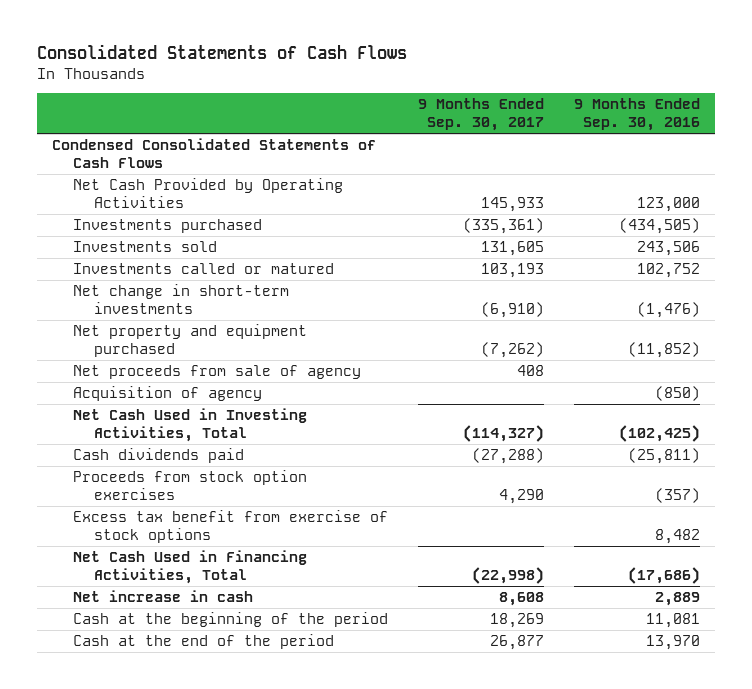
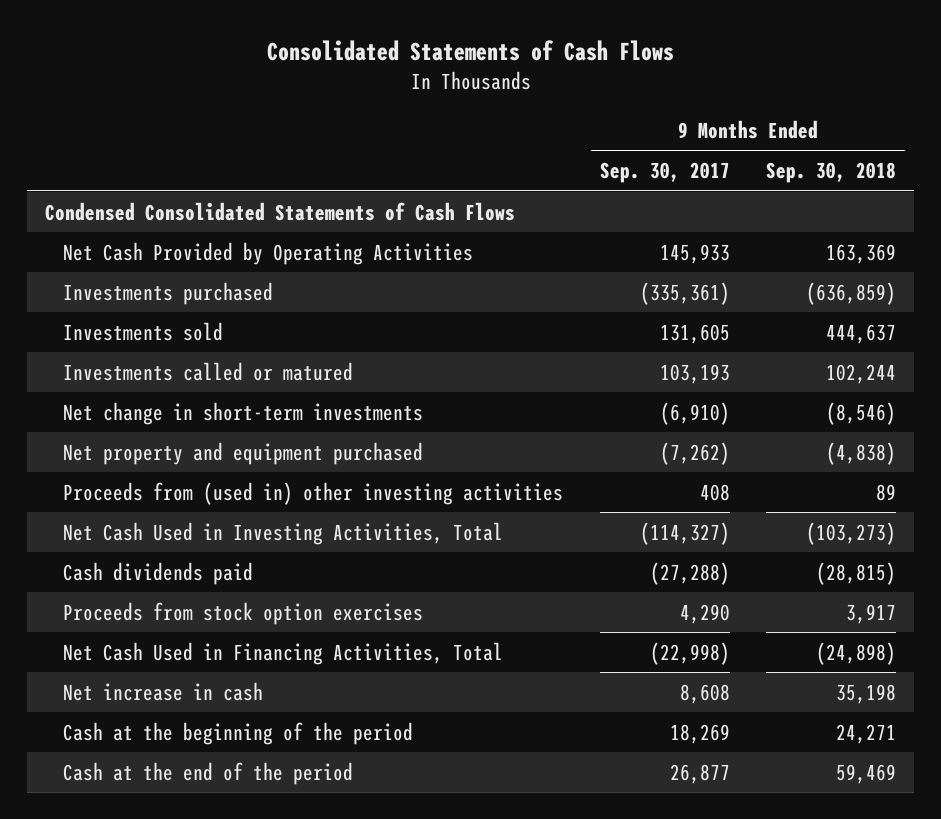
[574,98,701,132] 9 Months Ended Sep. 30, 2016 -> none
none -> [765,162,896,184] Sep. 30, 2018
[72,365,361,380] Net proceeds from sale of agency -> none
[72,386,262,402] Acquisition of agency -> none
none -> [63,481,564,505] Proceeds from (used in) other investing activities
[72,510,388,544] Excess tax benefit from exercise of stock options -> none

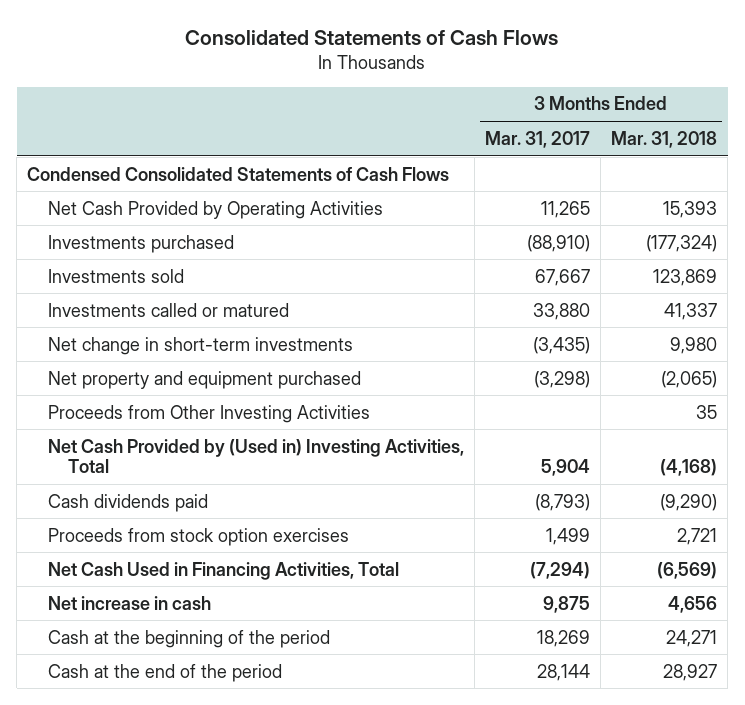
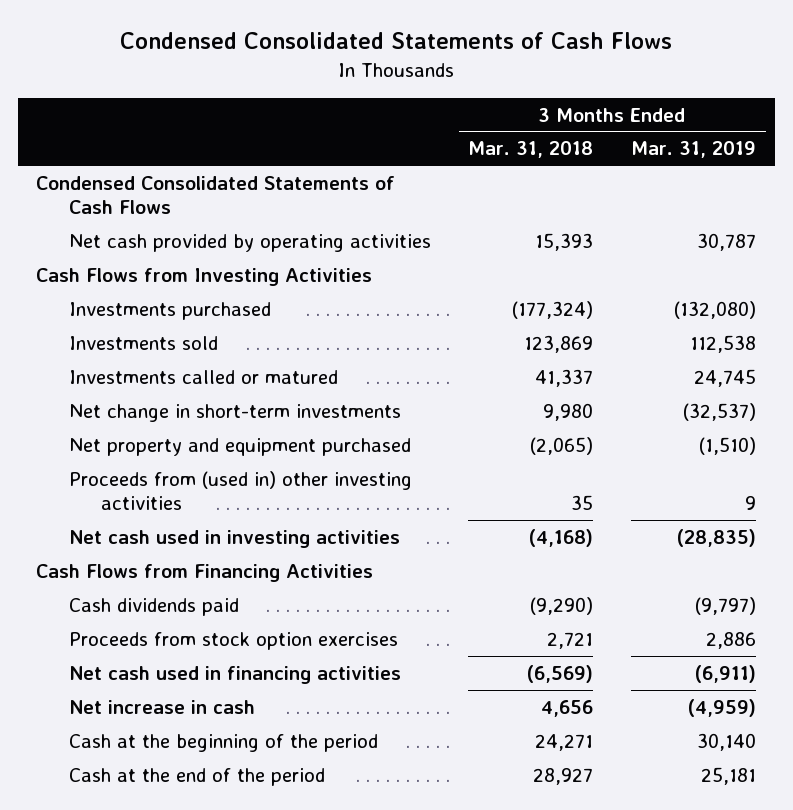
[185,29,559,45] Consolidated Statements of Cash Flows -> [120,32,673,50] Condensed Consolidated Statements of Cash Flows
[485,130,591,148] Mar. 31, 2017 -> none
none -> [631,141,757,159] Mar. 31, 2019
[47,200,383,219] Net Cash Provided by Operating Activities -> [68,233,431,252] Net cash provided by operating activities
none -> [36,267,373,286] Cash Flows from Investing Activities
[47,404,370,423] Proceeds from Other Investing Activities -> [68,470,412,511] Proceeds from (used in) other investing activities
[47,438,464,474] Net Cash Provided by (Used in) Investing Activities, Total -> [68,529,400,548] Net cash used in investing activities
none -> [36,563,374,582] Cash Flows from Financing Activities
[47,561,399,580] Net Cash Used in Financing Activities, Total -> [68,665,401,684] Net cash used in financing activities

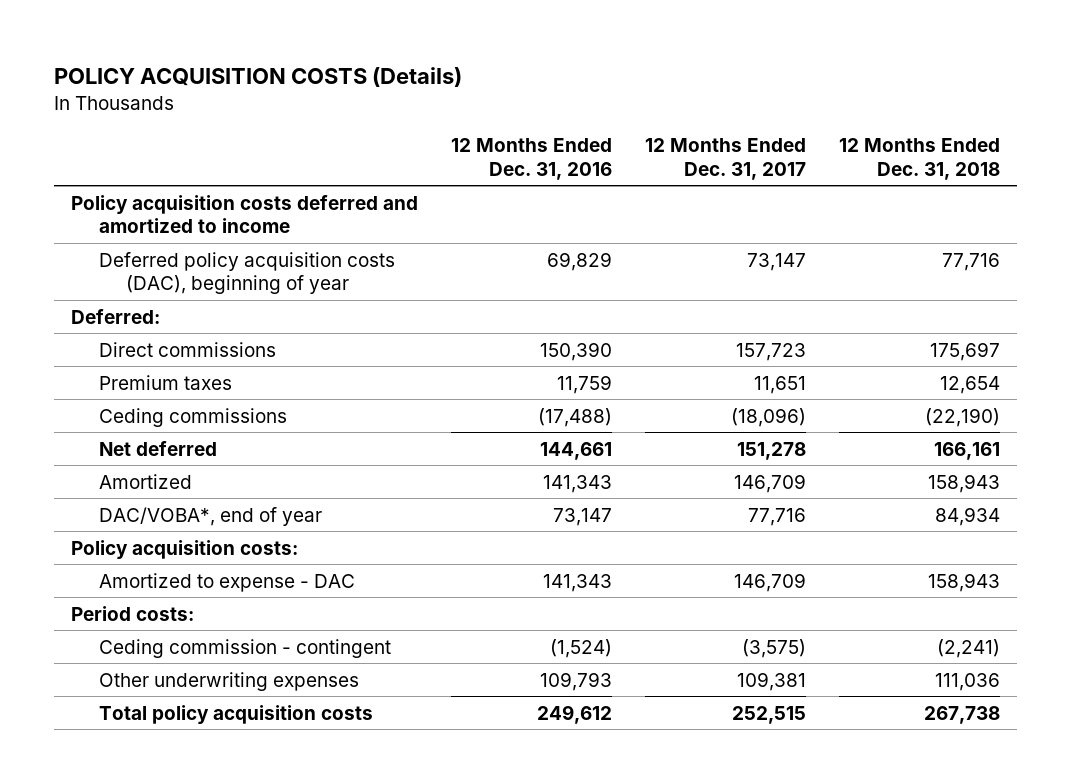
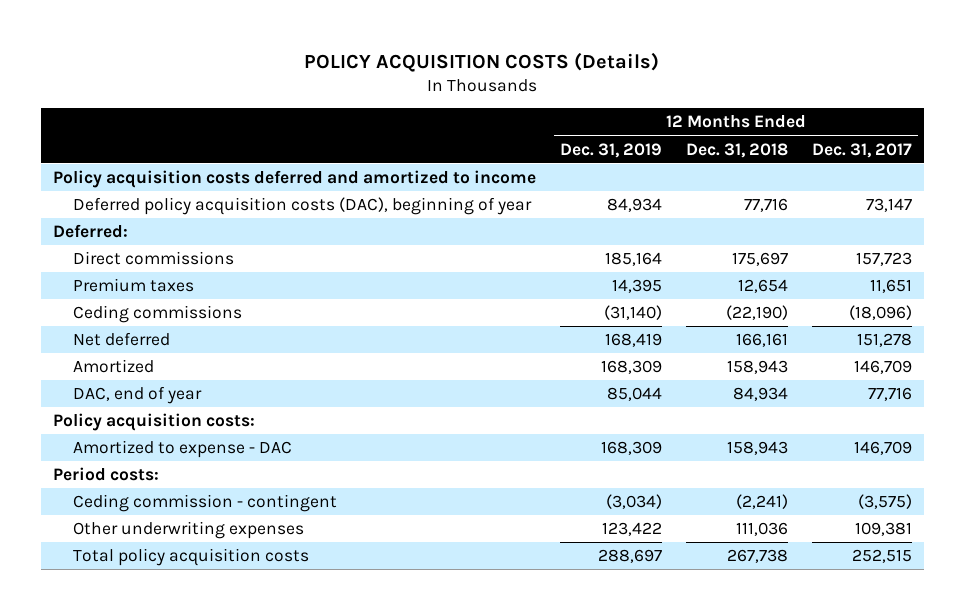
[451,138,613,180] 12 Months Ended Dec. 31, 2016 -> none
none -> [559,142,662,158] Dec. 31, 2019
[98,506,322,526] DAC/VOBA*, end of year -> [72,386,202,405] DAC, end of year

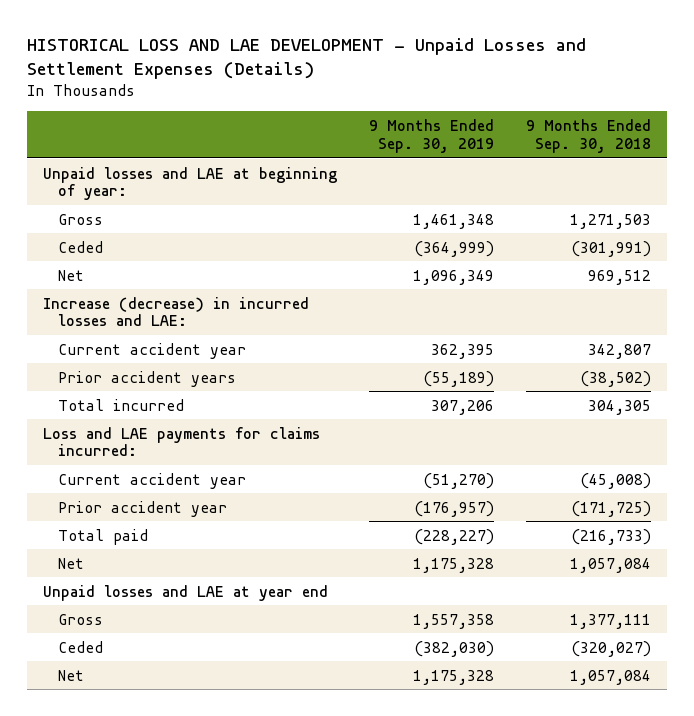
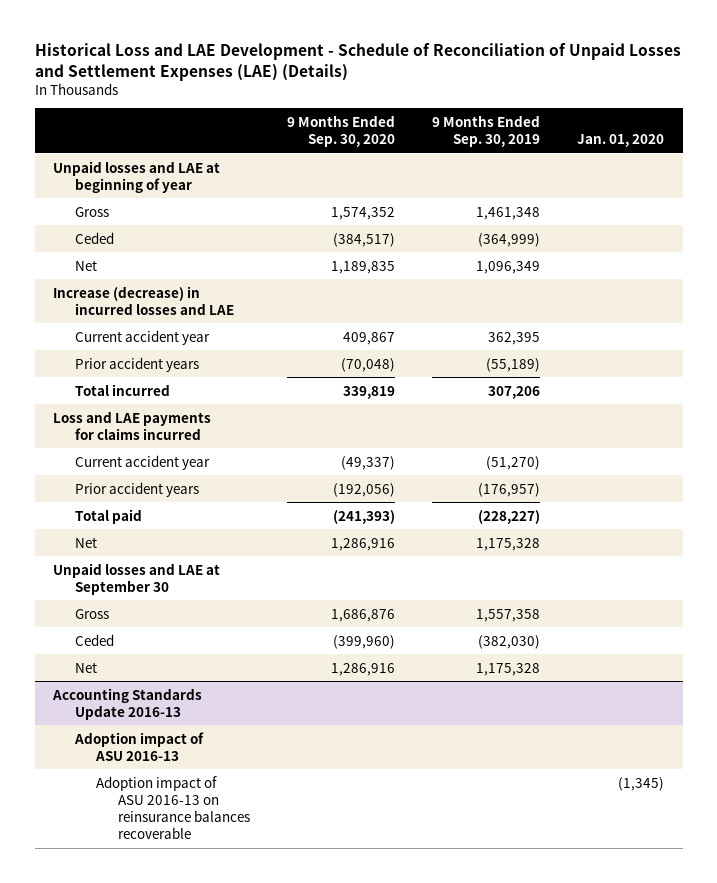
[26,37,586,79] HISTORICAL LOSS AND LAE DEVELOPMENT - Unpaid Losses and Settlement Expenses (Details) -> [34,42,681,81] Historical Loss and LAE Development - Schedule of Reconciliation of Unpaid Losses and Settlement Expenses (LAE) (Details)
[526,118,652,153] 9 Months Ended Sep. 30, 2018 -> none
none -> [286,114,395,147] 9 Months Ended Sep. 30, 2020
none -> [577,133,665,147] Jan. 01, 2020
[42,166,337,201] Unpaid losses and LAE at beginning of year: -> [53,160,221,193] Unpaid losses and LAE at beginning of year
[42,296,309,327] Increase (decrease) in incurred losses and LAE: -> [53,285,234,315] Increase (decrease) in incurred losses and LAE
[42,426,320,457] Loss and LAE payments for claims incurred: -> [53,410,212,440] Loss and LAE payments for claims incurred
[58,500,228,517] Prior accident year -> [74,481,199,497] Prior accident years
[42,584,328,601] Unpaid losses and LAE at year end -> [53,562,221,595] Unpaid losses and LAE at September 30
none -> [52,687,203,720] Accounting Standards Update 2016-13
none -> [73,731,204,761] Adoption impact of ASU 2016-13
none -> [96,775,250,839] Adoption impact of ASU 2016-13 on reinsurance balances recoverable

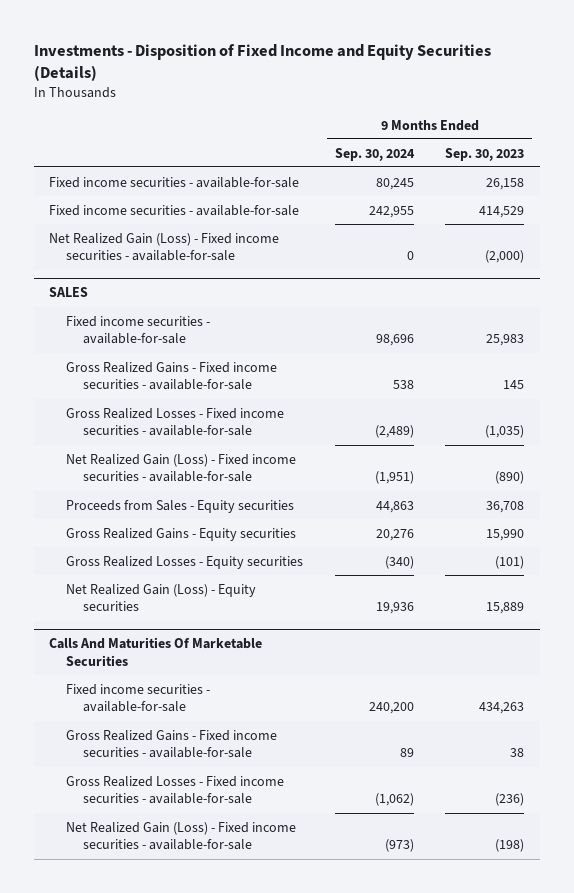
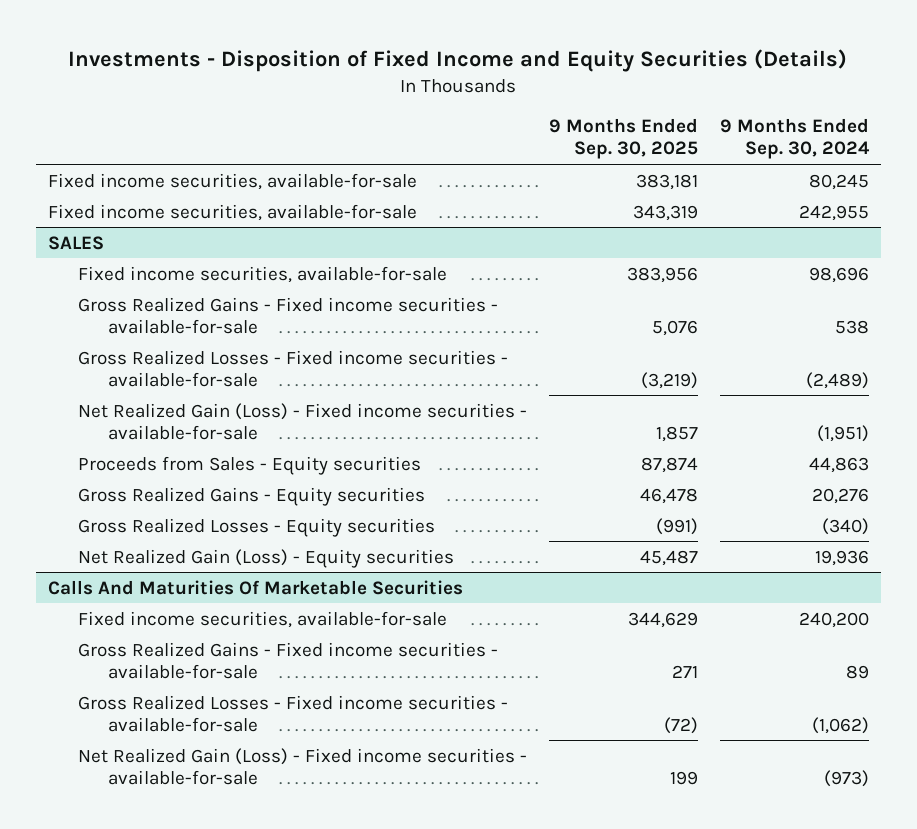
[445,147,525,161] Sep. 30, 2023 -> none
none -> [549,118,699,160] 9 Months Ended Sep. 30, 2025
[49,232,280,262] Net Realized Gain (Loss) - Fixed income securities - available-for-sale -> none
[49,176,300,188] Fixed income securities - available-for-sale -> [47,172,417,190] Fixed income securities, available-for-sale
[49,204,300,216] Fixed income securities - available-for-sale -> [47,203,417,221] Fixed income securities, available-for-sale
[66,315,211,345] Fixed income securities - available-for-sale -> [77,265,447,283] Fixed income securities, available-for-sale
[66,683,211,713] Fixed income securities - available-for-sale -> [77,610,447,628] Fixed income securities, available-for-sale

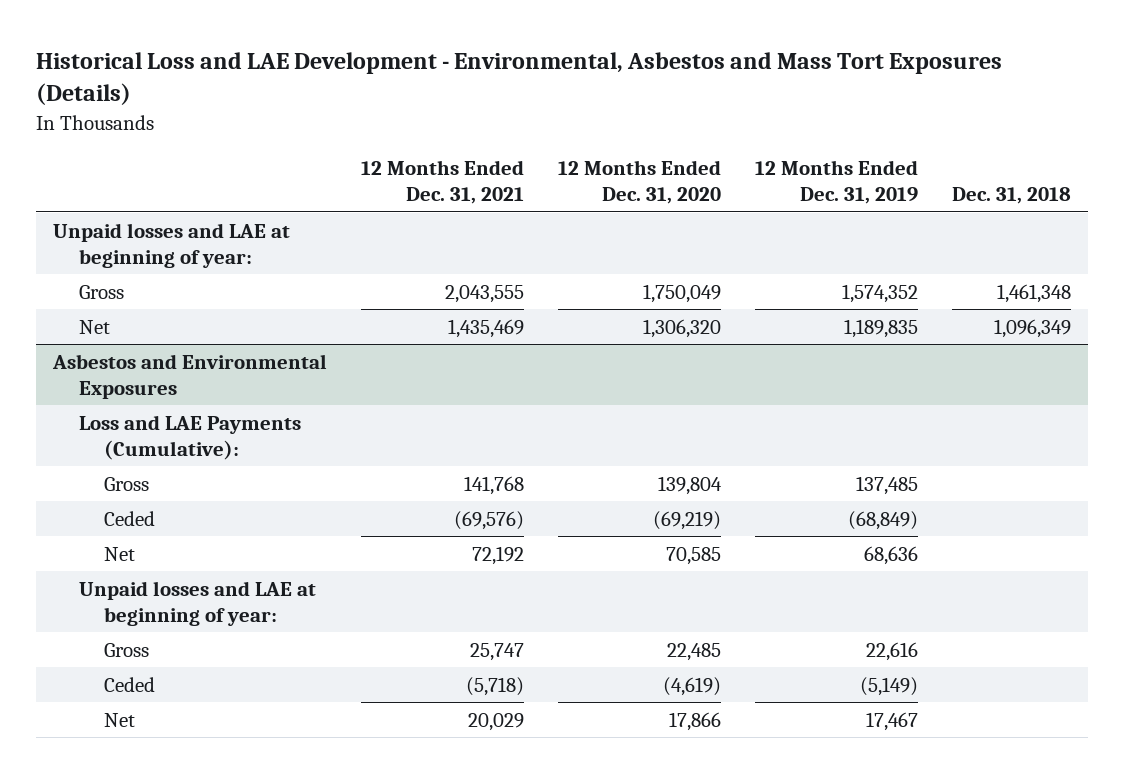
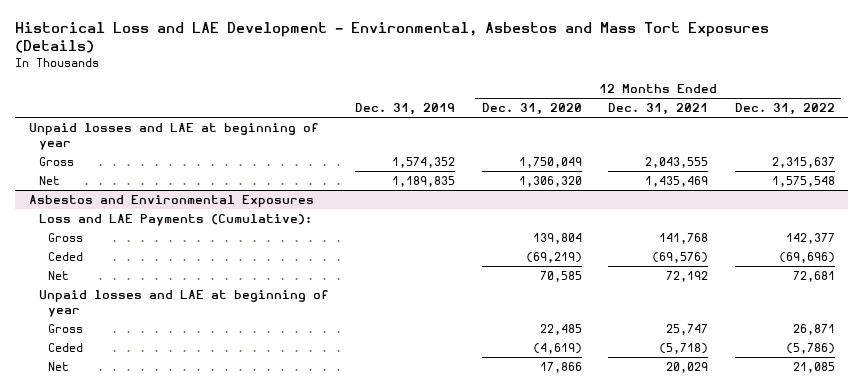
[754,160,918,205] 12 Months Ended Dec. 31, 2019 -> none
[951,187,1071,205] Dec. 31, 2018 -> none
none -> [355,103,456,116] Dec. 31, 2019
none -> [734,103,835,116] Dec. 31, 2022
[53,222,291,268] Unpaid losses and LAE at beginning of year: -> [28,123,319,150] Unpaid losses and LAE at beginning of year
[78,580,316,626] Unpaid losses and LAE at beginning of year: -> [38,290,329,317] Unpaid losses and LAE at beginning of year

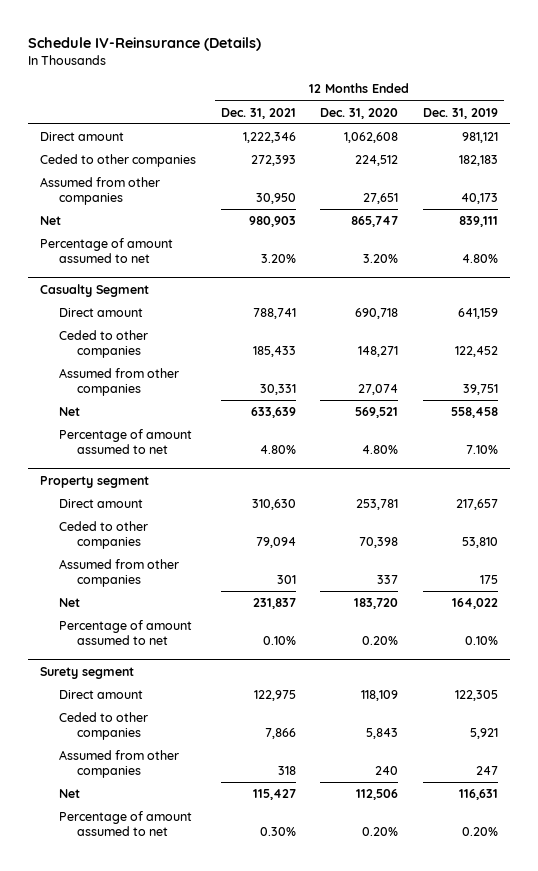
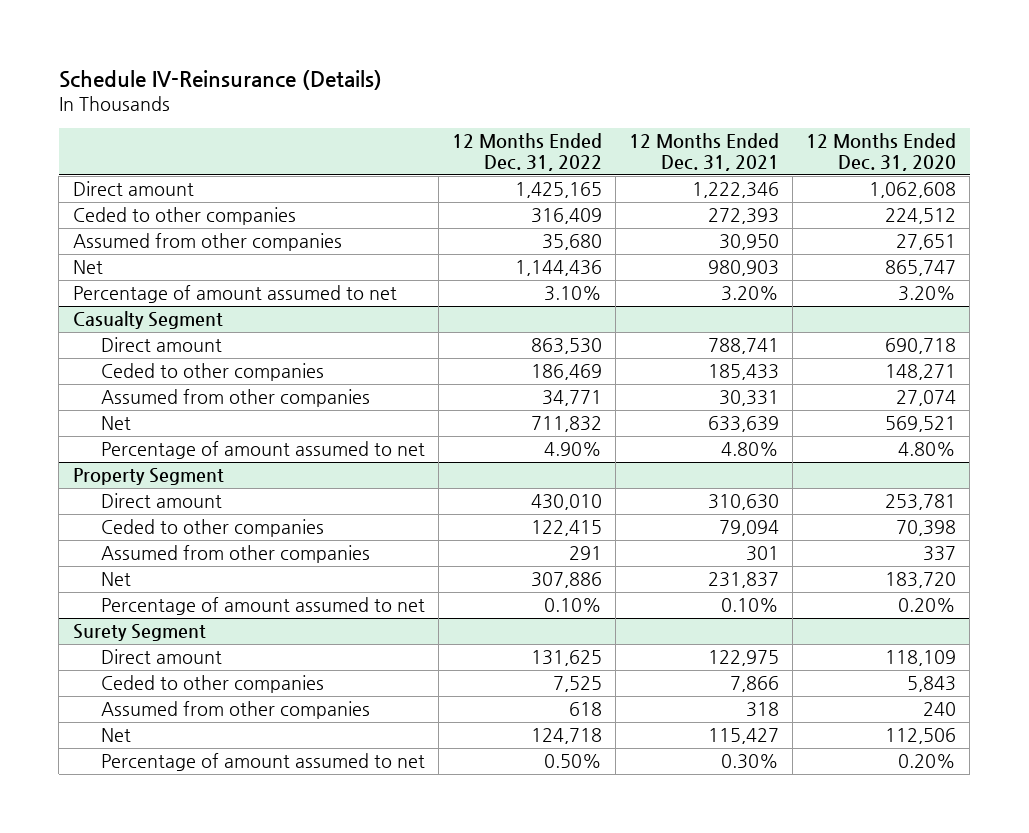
[422,107,498,119] Dec. 31, 2019 -> none
none -> [451,133,602,171] 12 Months Ended Dec. 31, 2022
[40,475,150,488] Property segment -> [72,468,224,486] Property Segment
[40,666,135,679] Surety segment -> [72,624,206,642] Surety Segment

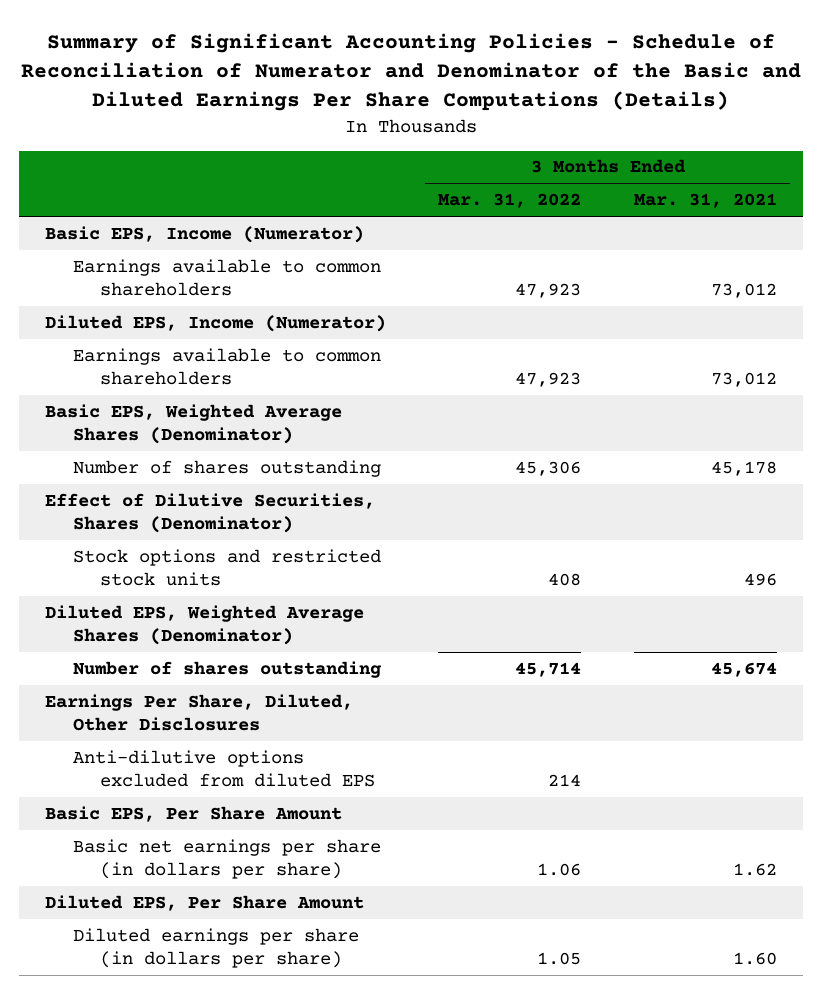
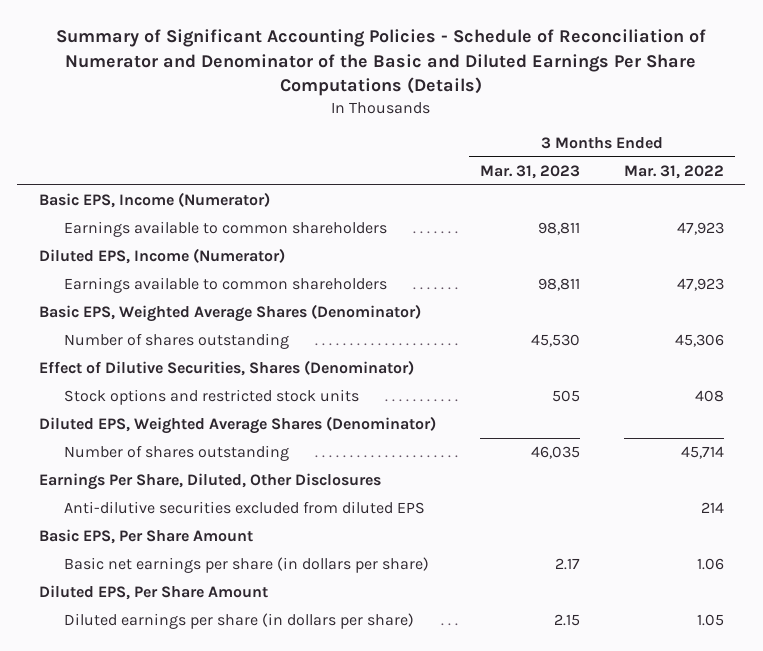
[633,193,777,209] Mar. 31, 2021 -> none
none -> [479,164,580,179] Mar. 31, 2023
[72,749,376,788] Anti-dilutive options excluded from diluted EPS -> [64,501,426,515] Anti-dilutive securities excluded from diluted EPS

